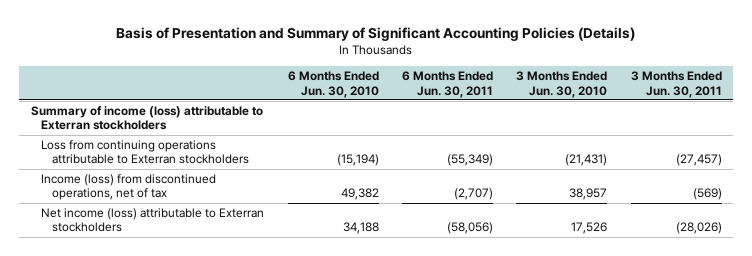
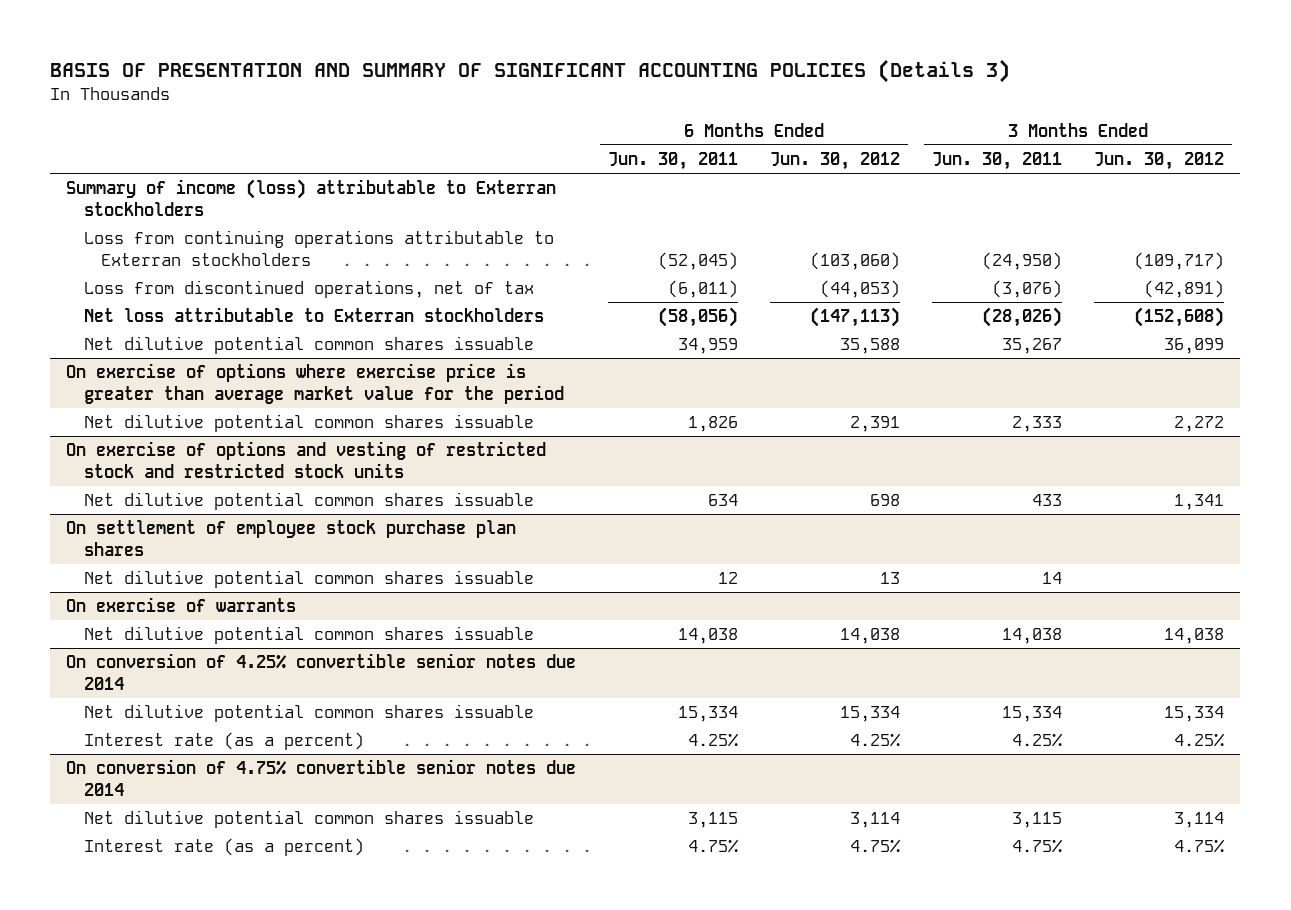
[116,26,636,41] Basis of Presentation and Summary of Significant Accounting Policies (Details) -> [50,58,1011,83] BASIS OF PRESENTATION AND SUMMARY OF SIGNIFICANT ACCOUNTING POLICIES (Details 3)
[287,71,379,98] 6 Months Ended Jun. 30, 2010 -> none
[516,71,608,98] 3 Months Ended Jun. 30, 2010 -> none
none -> [770,151,901,170] Jun. 30, 2012
none -> [1094,151,1225,170] Jun. 30, 2012
[446,154,493,167] (55,349) -> [658,252,739,271] (52,045)
[675,154,722,167] (27,457) -> [982,252,1063,271] (24,950)
[41,173,217,201] Income (loss) from discontinued operations, net of tax -> [83,280,534,299] Loss from discontinued operations, net of tax
[453,188,493,201] (2,707) -> [668,280,739,299] (6,011)
[692,188,722,201] (569) -> [992,280,1063,299] (3,076)
[41,207,265,233] Net income (loss) attributable to Exterran stockholders -> [83,307,544,323] Net loss attributable to Exterran stockholders
none -> [83,336,534,355] Net dilutive potential common shares issuable
none -> [66,363,564,405] On exercise of options where exercise price is greater than average market value for the period
none -> [83,414,534,433] Net dilutive potential common shares issuable
none -> [66,441,547,479] On exercise of options and vesting of restricted stock and restricted stock units
none -> [83,492,534,511] Net dilutive potential common shares issuable
none -> [66,520,517,557] On settlement of employee stock purchase plan shares
none -> [83,570,534,589] Net dilutive potential common shares issuable
none -> [66,597,297,613] On exercise of warrants
none -> [83,626,534,645] Net dilutive potential common shares issuable
none -> [66,653,577,691] On conversion of 4.25% convertible senior notes due 2014
none -> [83,704,534,723] Net dilutive potential common shares issuable
none -> [83,732,364,751] Interest rate (as a percent)
none -> [66,759,577,797] On conversion of 4.75% convertible senior notes due 2014
none -> [83,810,534,829] Net dilutive potential common shares issuable
none -> [83,838,364,857] Interest rate (as a percent)

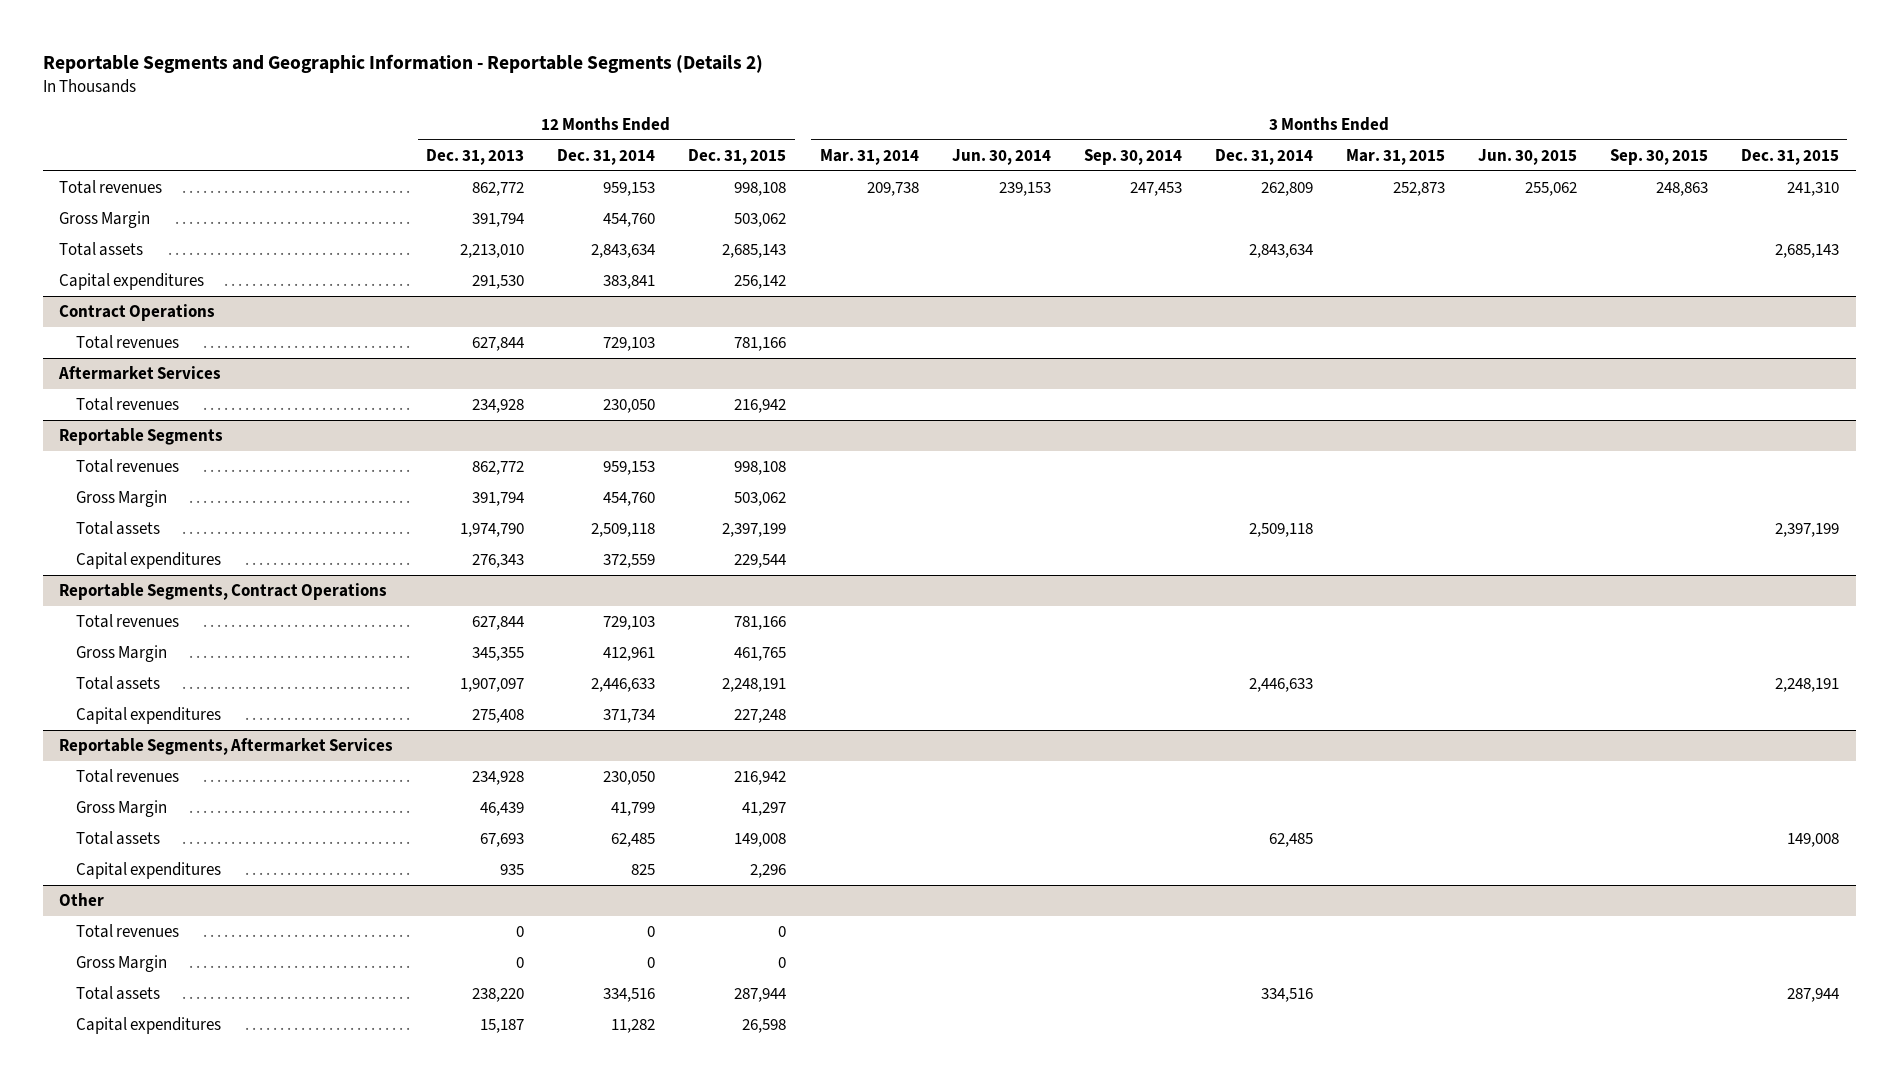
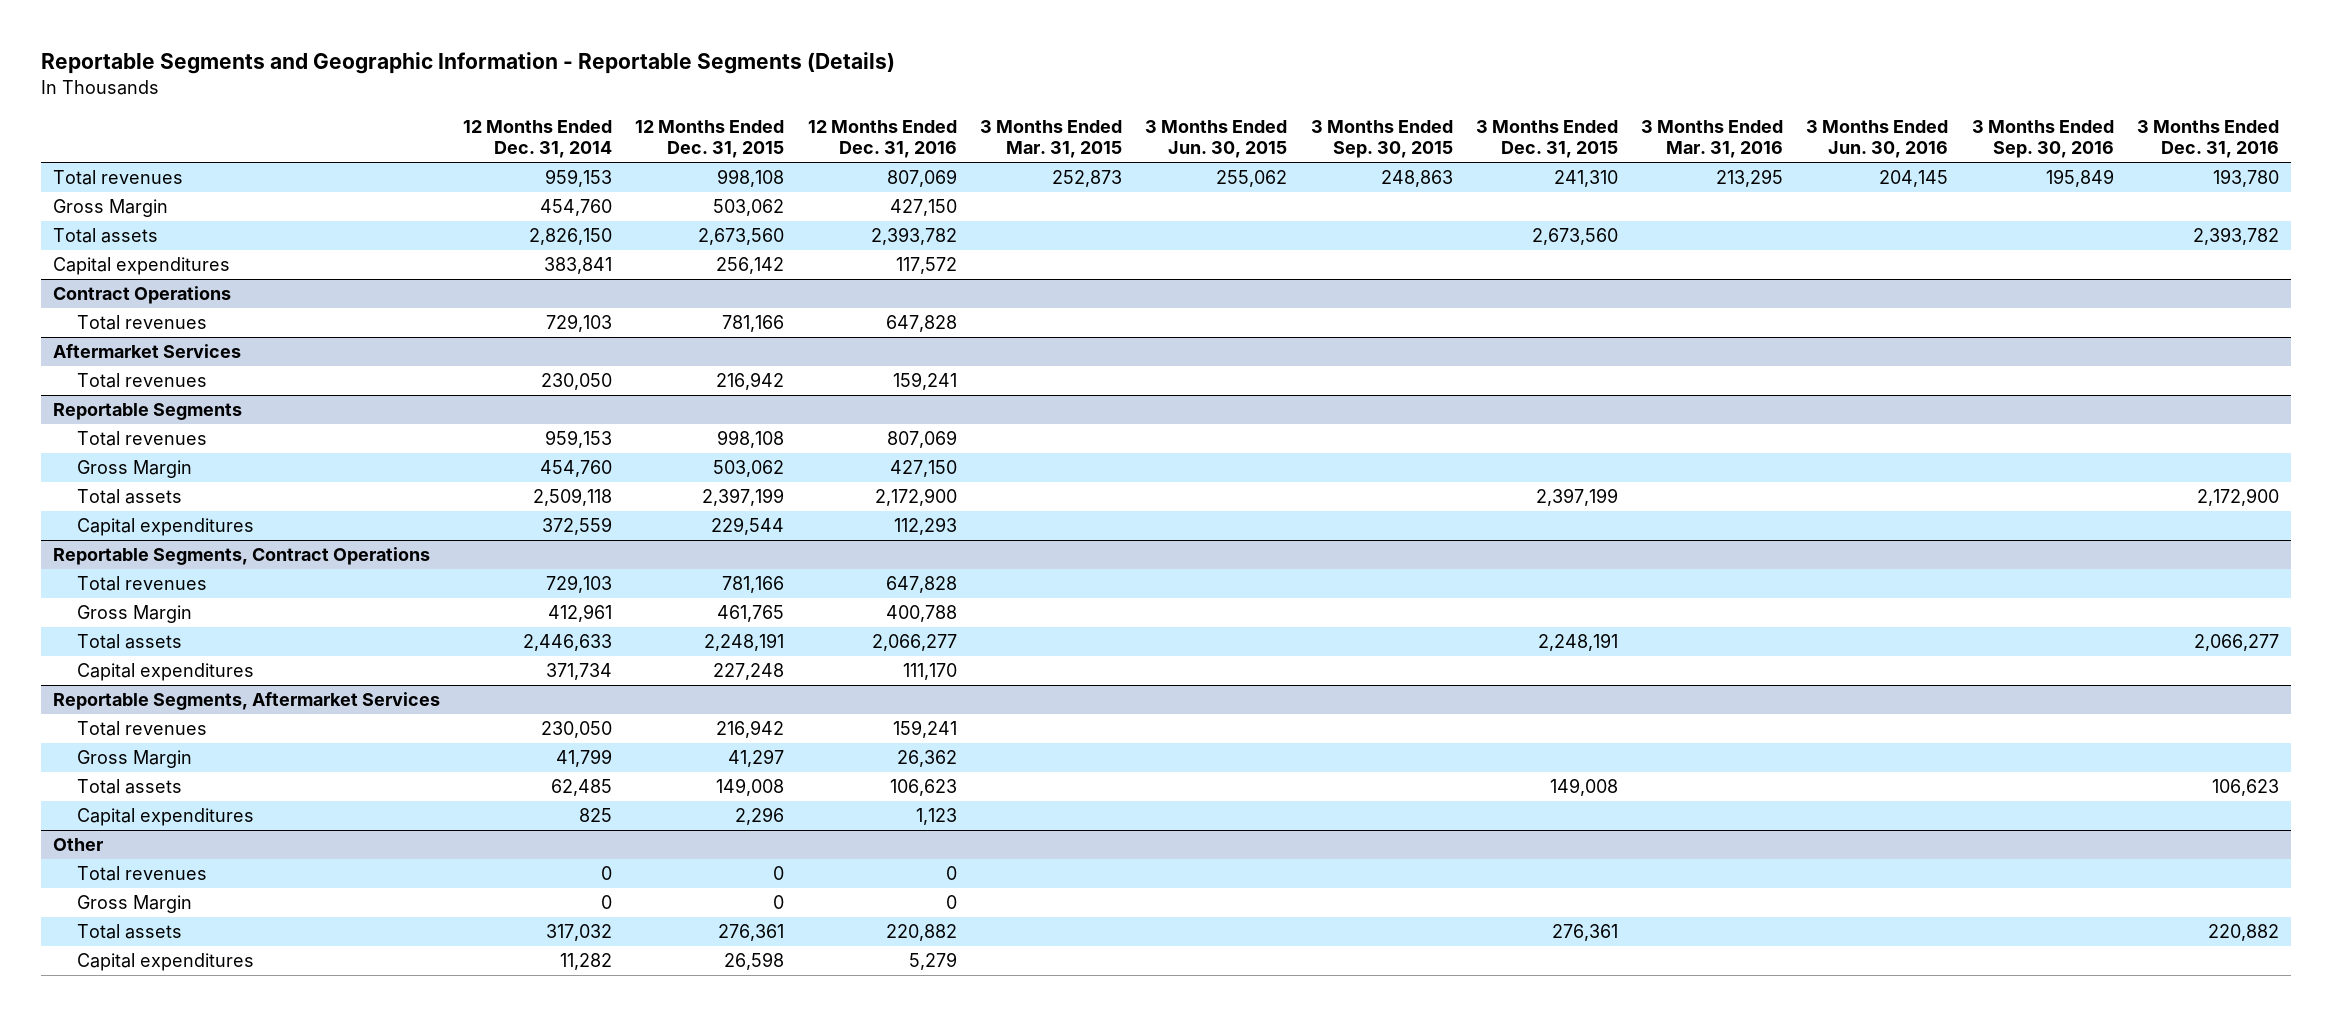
[42,54,763,74] Reportable Segments and Geographic Information - Reportable Segments (Details 2) -> [41,52,896,75] Reportable Segments and Geographic Information - Reportable Segments (Details)
[426,149,525,166] Dec. 31, 2013 -> none
[819,149,919,166] Mar. 31, 2014 -> none
[951,149,1051,166] Jun. 30, 2014 -> none
[1083,149,1182,166] Sep. 30, 2014 -> none
[1214,149,1313,166] Dec. 31, 2014 -> none
none -> [807,120,957,159] 12 Months Ended Dec. 31, 2016
none -> [1641,120,1784,159] 3 Months Ended Mar. 31, 2016
none -> [1806,120,1949,159] 3 Months Ended Jun. 30, 2016
none -> [1971,120,2114,159] 3 Months Ended Sep. 30, 2016
none -> [2136,120,2279,159] 3 Months Ended Dec. 31, 2016
[591,244,656,259] 2,843,634 -> [529,228,613,246] 2,826,150
[722,244,787,259] 2,685,143 -> [698,228,785,246] 2,673,560
[1775,244,1840,259] 2,685,143 -> [1531,228,1618,246] 2,673,560
[603,988,656,1003] 334,516 -> [546,924,613,942] 317,032
[734,988,787,1003] 287,944 -> [718,924,785,942] 276,361
[1787,988,1840,1003] 287,944 -> [1551,924,1618,942] 276,361

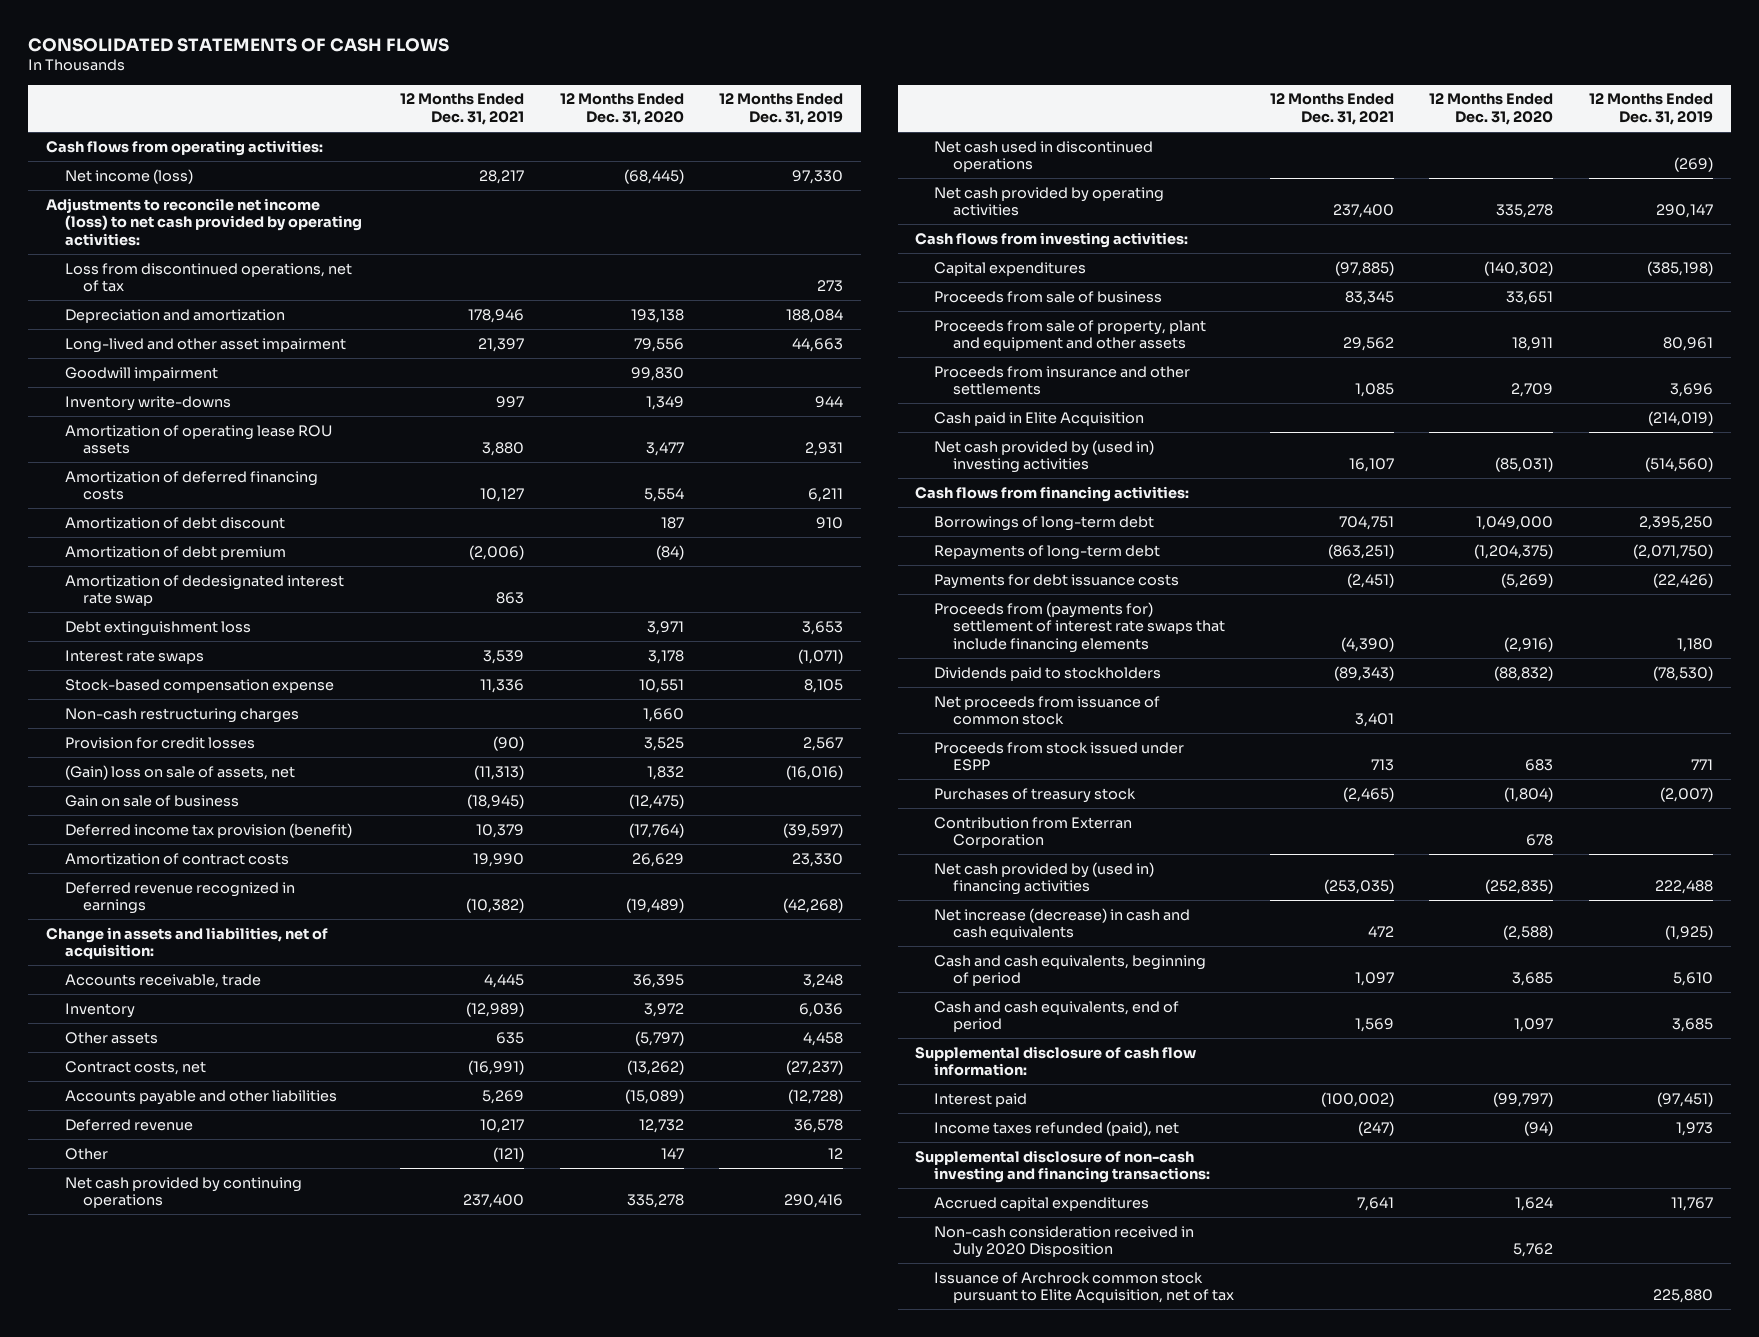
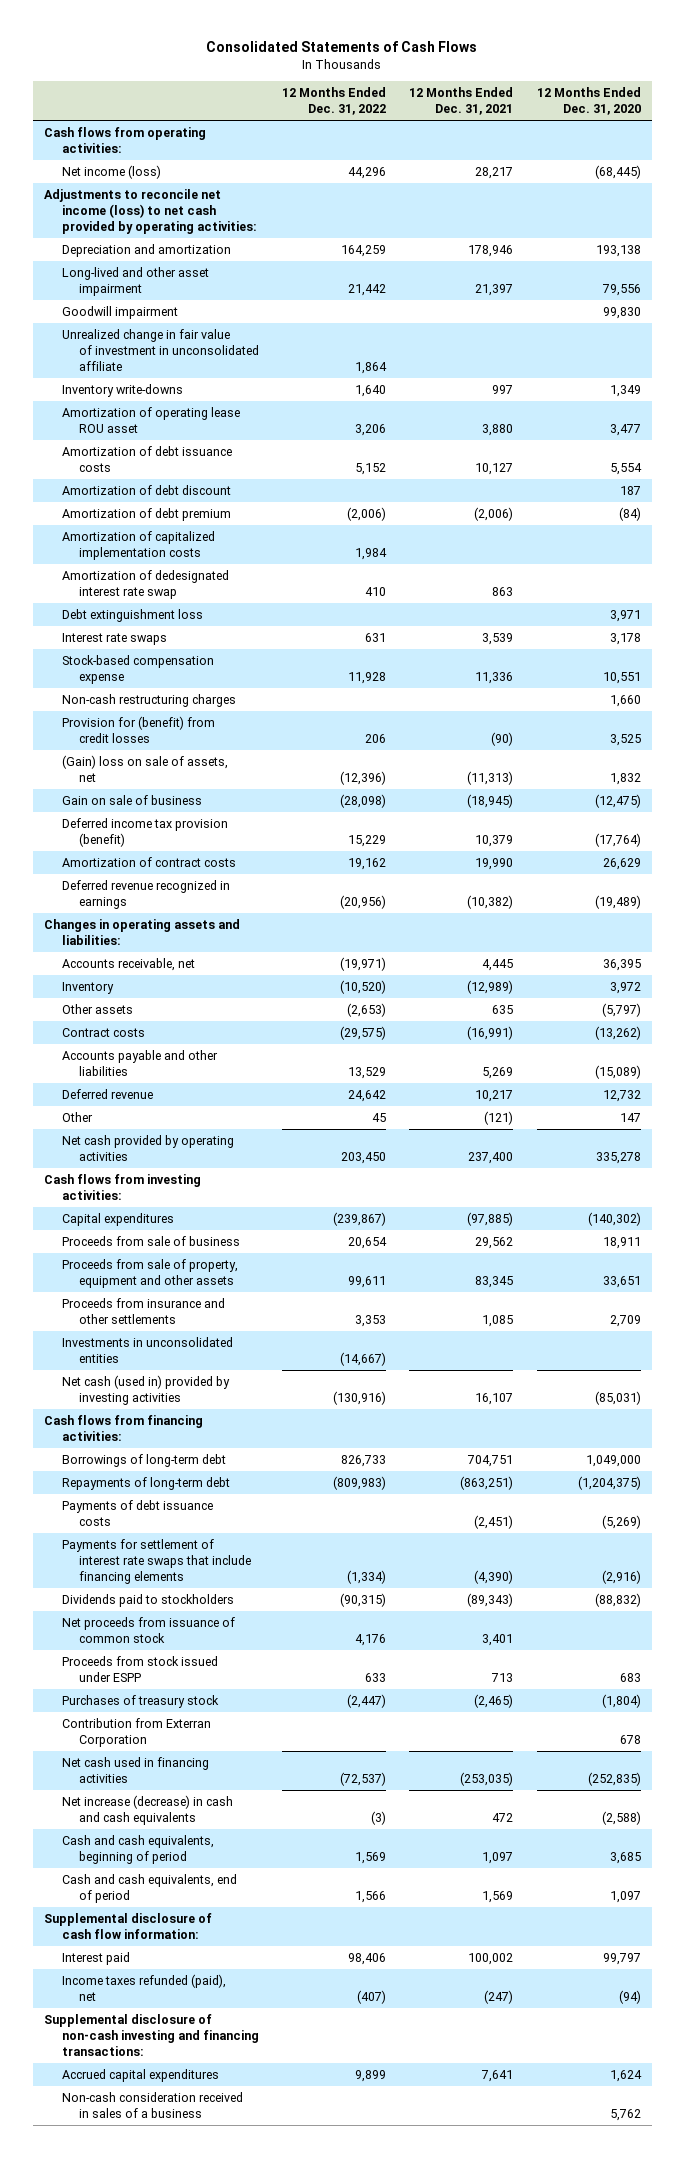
[27,37,449,52] CONSOLIDATED STATEMENTS OF CASH FLOWS -> [206,40,478,52] Consolidated Statements of Cash Flows
[719,93,844,126] 12 Months Ended Dec. 31, 2019 -> none
none -> [282,87,387,116] 12 Months Ended Dec. 31, 2022
[64,262,352,293] Loss from discontinued operations, net of tax -> none
none -> [61,329,260,371] Unrealized change in fair value of investment in unconsolidated affiliate
[64,424,332,455] Amortization of operating lease ROU assets -> [61,407,240,434] Amortization of operating lease ROU asset
[64,470,318,501] Amortization of deferred financing costs -> [61,446,232,473] Amortization of debt issuance costs
none -> [61,531,215,561] Amortization of capitalized implementation costs
[64,736,255,749] Provision for credit losses -> [61,716,215,744] Provision for (benefit) from credit losses
[45,926,328,960] Change in assets and liabilities, net of acquisition: -> [44,919,241,946] Changes in operating assets and liabilities:
[64,973,261,988] Accounts receivable, trade -> [61,958,195,972] Accounts receivable, net
[64,1060,206,1075] Contract costs, net -> [61,1028,145,1038] Contract costs
[64,1176,302,1209] Net cash provided by continuing operations -> none
[934,140,1154,173] Net cash used in discontinued operations -> none
[1344,290,1394,305] 83,345 -> [475,1237,514,1250] 29,562
[1506,290,1554,305] 33,651 -> [602,1237,641,1250] 18,911
[934,319,1207,352] Proceeds from sale of property, plant and equipment and other assets -> [61,1259,238,1289] Proceeds from sale of property, equipment and other assets
[1342,337,1394,352] 29,562 -> [475,1276,514,1289] 83,345
[1512,337,1554,352] 18,911 -> [602,1276,641,1289] 33,651
[934,411,1145,426] Cash paid in Elite Acquisition -> none
none -> [61,1337,233,1364] Investments in unconsolidated entities
[934,439,1155,474] Net cash provided by (used in) investing activities -> [61,1375,230,1406] Net cash (used in) provided by investing activities
[934,573,1180,589] Payments for debt issuance costs -> [61,1500,213,1527] Payments of debt issuance costs
[934,601,1226,653] Proceeds from (payments for) settlement of interest rate swaps that include financing elements -> [61,1539,252,1584] Payments for settlement of interest rate swaps that include financing elements
[934,861,1155,896] Net cash provided by (used in) financing activities -> [61,1757,209,1784] Net cash used in financing activities
[1320,1091,1394,1107] (100,002) -> [468,1953,514,1966] 100,002
[1493,1091,1554,1107] (99,797) -> [602,1953,641,1966] 99,797
[934,1271,1235,1304] Issuance of Archrock common stock pursuant to Elite Acquisition, net of tax -> none
[934,1225,1195,1259] Non-cash consideration received in July 2020 Disposition -> [61,2092,243,2119] Non-cash consideration received in sales of a business

